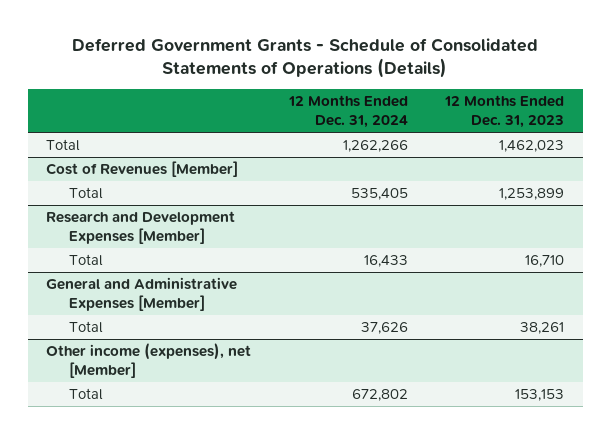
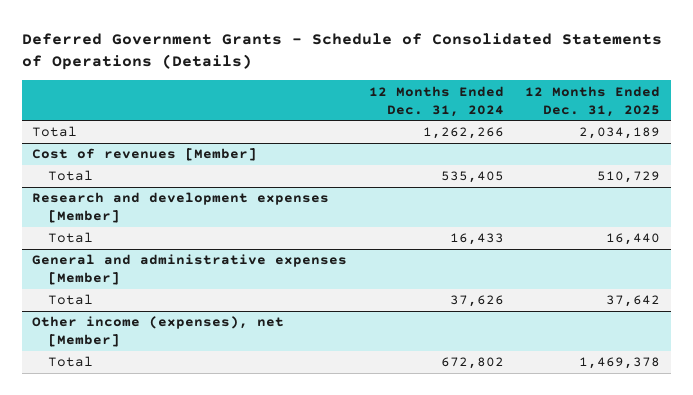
[444,95,565,129] 12 Months Ended Dec. 31, 2023 -> none
none -> [525,85,661,117] 12 Months Ended Dec. 31, 2025
[46,160,239,177] Cost of Revenues [Member] -> [32,148,258,162] Cost of revenues [Member]
[46,210,236,245] Research and Development Expenses [Member] -> [32,192,330,224] Research and development expenses [Member]
[46,276,238,312] General and Administrative Expenses [Member] -> [32,254,348,286] General and administrative expenses [Member]

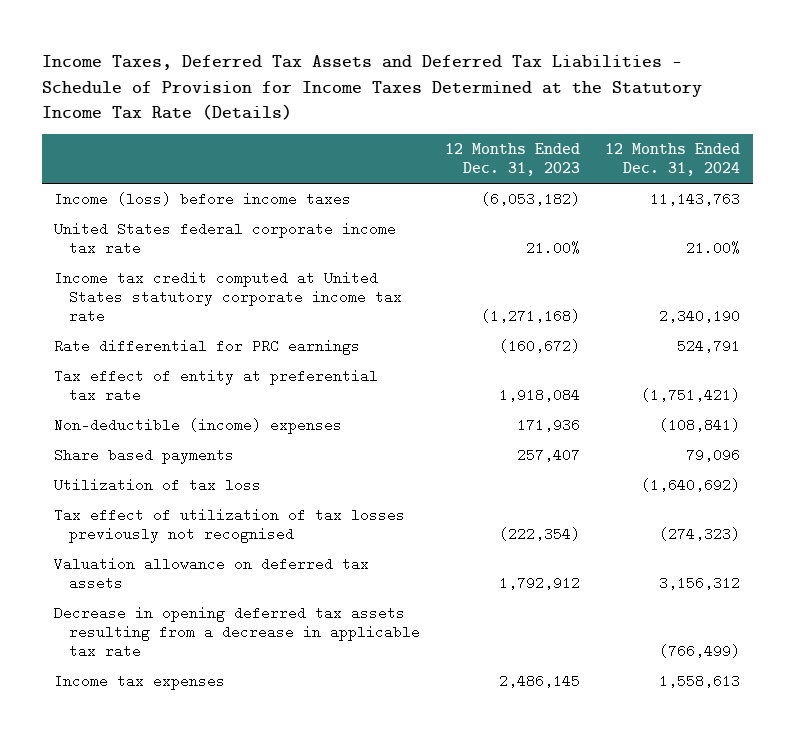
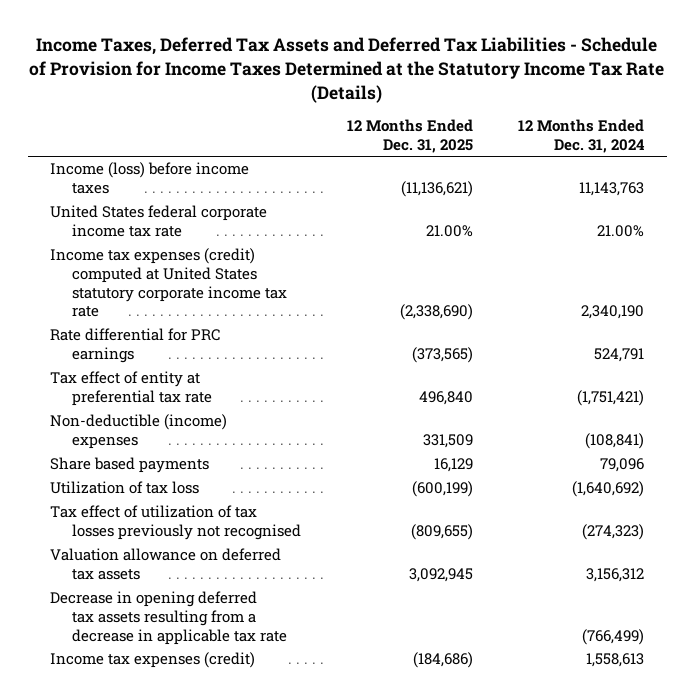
[445,143,581,177] 12 Months Ended Dec. 31, 2023 -> none
none -> [346,119,473,153] 12 Months Ended Dec. 31, 2025
[54,270,403,323] Income tax credit computed at United States statutory corporate income tax rate -> [50,248,288,318] Income tax expenses (credit) computed at United States statutory corporate income tax rate
[54,673,226,690] Income tax expenses -> [50,652,256,669] Income tax expenses (credit)

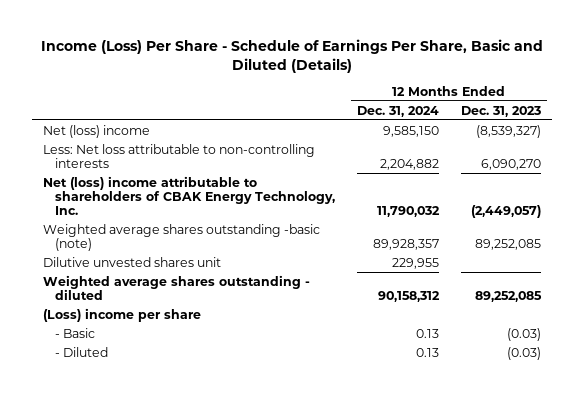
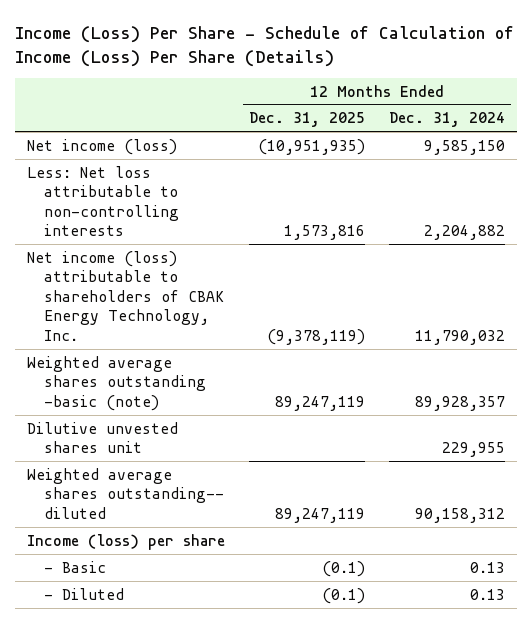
[40,38,543,73] Income (Loss) Per Share - Schedule of Earnings Per Share, Basic and Diluted (Details) -> [15,26,515,67] Income (Loss) Per Share - Schedule of Calculation of Income (Loss) Per Share (Details)
[461,105,542,117] Dec. 31, 2023 -> none
none -> [249,112,366,128] Dec. 31, 2025
[42,124,150,138] Net (loss) income -> [27,138,178,155] Net income (loss)
[42,175,335,216] Net (loss) income attributable to shareholders of CBAK Energy Technology, Inc. -> [27,250,225,341] Net income (loss) attributable to shareholders of CBAK Energy Technology, Inc.
[42,274,310,300] Weighted average shares outstanding - diluted -> [27,467,225,519] Weighted average shares outstanding-- diluted
[42,307,201,322] (Loss) income per share -> [27,533,226,550] Income (loss) per share

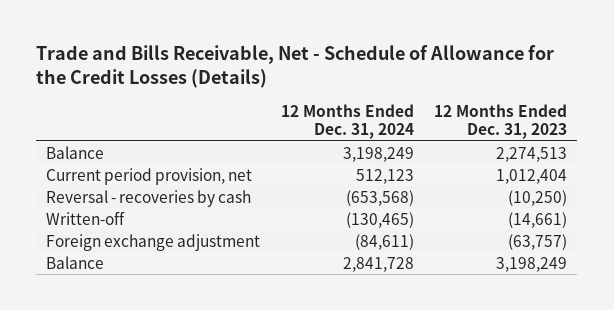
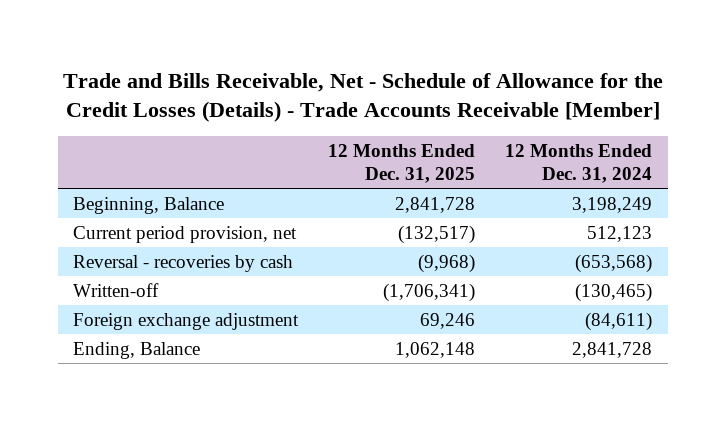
[36,45,555,89] Trade and Bills Receivable, Net - Schedule of Allowance for the Credit Losses (Details) -> [62,72,663,123] Trade and Bills Receivable, Net - Schedule of Allowance for the Credit Losses (Details) - Trade Accounts Receivable [Member]
[434,103,568,140] 12 Months Ended Dec. 31, 2023 -> none
none -> [328,143,476,183] 12 Months Ended Dec. 31, 2025
[46,145,105,159] Balance -> [73,196,225,214] Beginning, Balance
[46,255,105,269] Balance -> [73,341,201,359] Ending, Balance

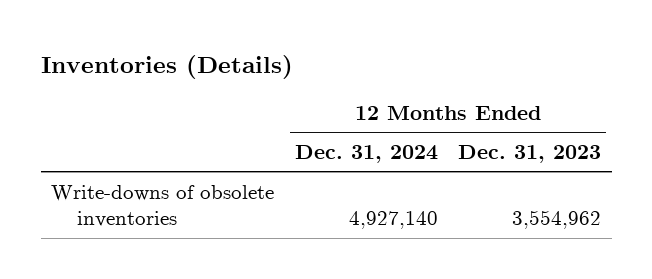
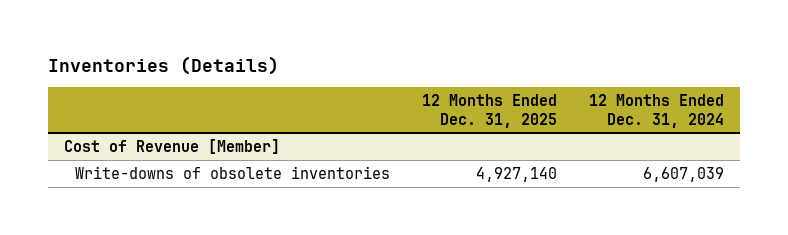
[458,144,602,163] Dec. 31, 2023 -> none
none -> [422,93,558,128] 12 Months Ended Dec. 31, 2025
none -> [64,138,281,154] Cost of Revenue [Member]
[348,211,438,230] 4,927,140 -> [642,166,724,182] 6,607,039

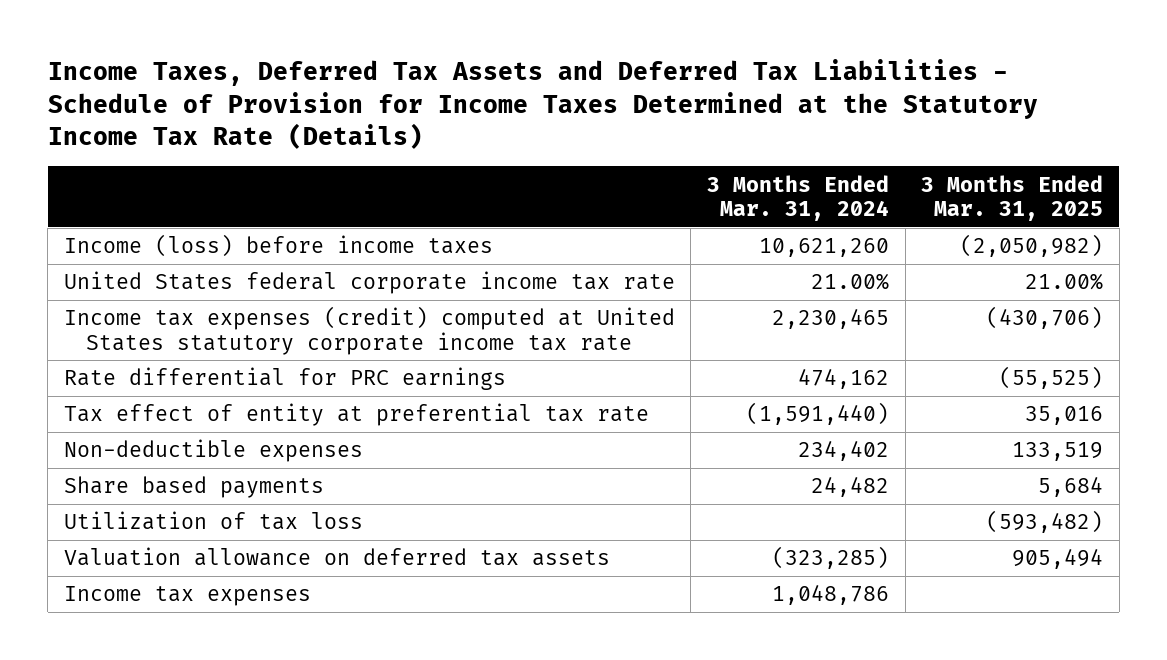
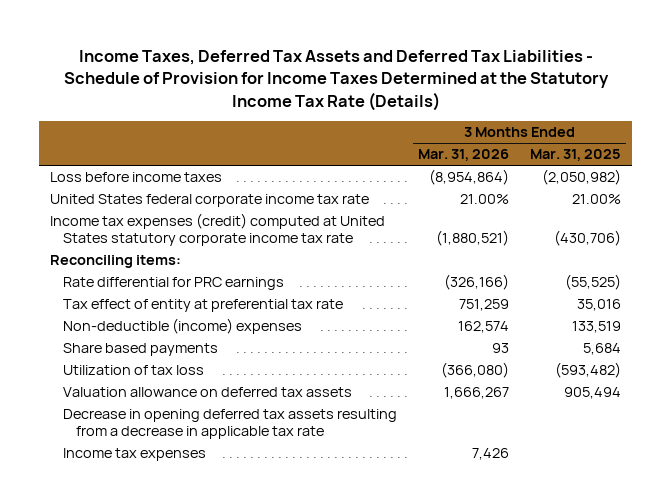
[707,174,890,222] 3 Months Ended Mar. 31, 2024 -> none
none -> [418,149,510,162] Mar. 31, 2026
[63,234,493,258] Income (loss) before income taxes -> [49,172,222,183] Loss before income taxes
none -> [49,255,181,269] Reconciling items:
[63,439,363,463] Non-deductible expenses -> [63,318,303,335] Non-deductible (income) expenses
none -> [63,409,398,440] Decrease in opening deferred tax assets resulting from a decrease in applicable tax rate

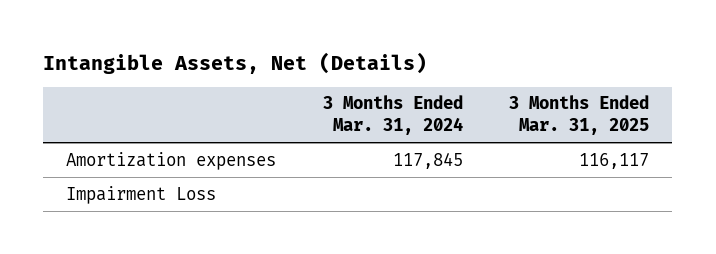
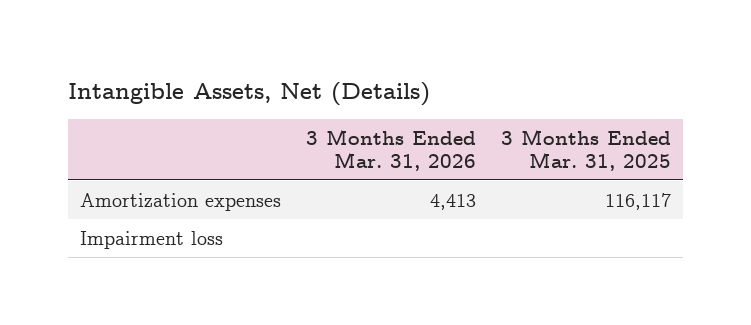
[322,95,463,136] 3 Months Ended Mar. 31, 2024 -> none
none -> [305,128,476,171] 3 Months Ended Mar. 31, 2026
[66,185,217,204] Impairment Loss -> [79,231,223,250] Impairment loss

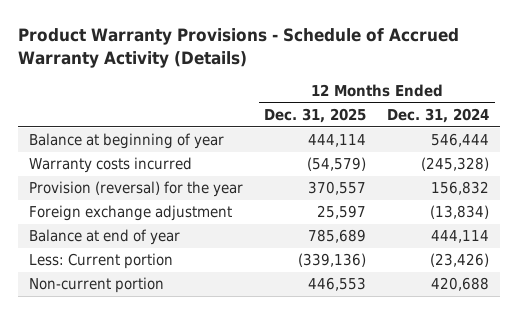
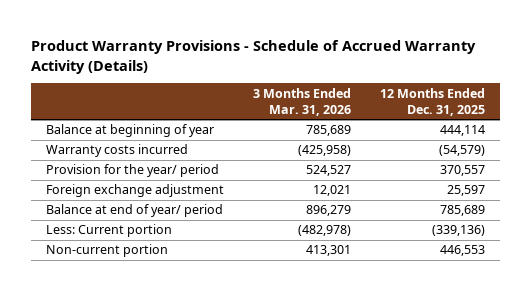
[387,108,490,124] Dec. 31, 2024 -> none
none -> [252,87,351,116] 3 Months Ended Mar. 31, 2026
[28,181,243,198] Provision (reversal) for the year -> [45,164,219,178] Provision for the year/ period
[28,229,180,246] Balance at end of year -> [45,204,223,218] Balance at end of year/ period

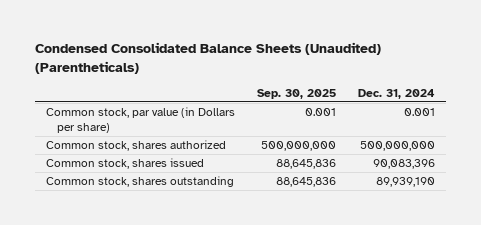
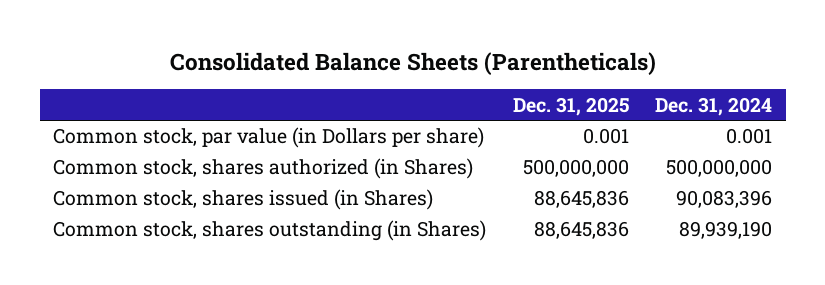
[34,42,381,75] Condensed Consolidated Balance Sheets (Unaudited) (Parentheticals) -> [169,51,656,75] Consolidated Balance Sheets (Parentheticals)
[257,89,337,100] Sep. 30, 2025 -> none
none -> [512,96,629,116] Dec. 31, 2025
[45,139,226,151] Common stock, shares authorized -> [52,158,473,180] Common stock, shares authorized (in Shares)
[45,157,204,169] Common stock, shares issued -> [52,189,433,211] Common stock, shares issued (in Shares)
[45,175,234,187] Common stock, shares outstanding -> [52,220,486,242] Common stock, shares outstanding (in Shares)

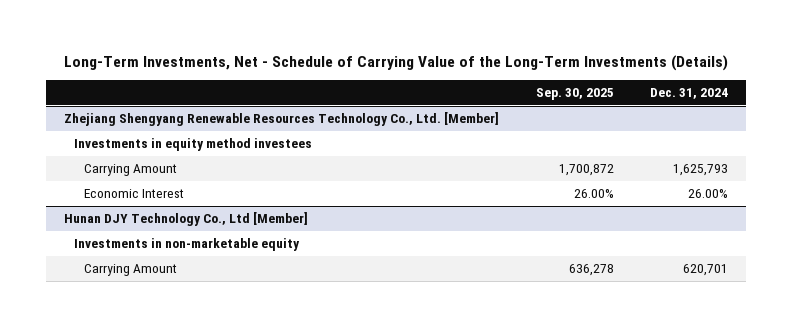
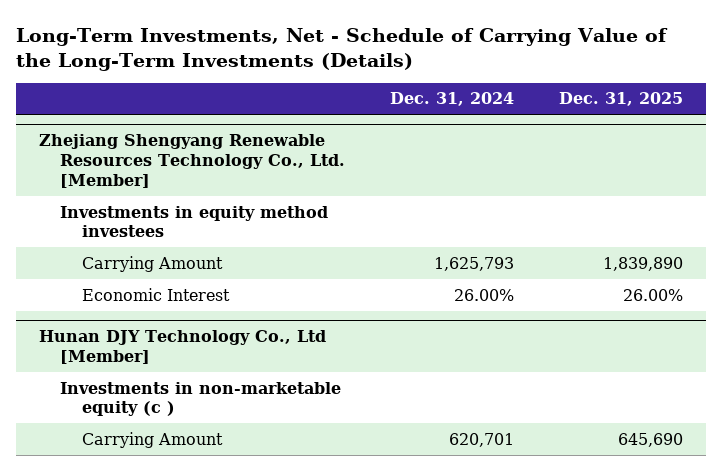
[535,88,614,101] Sep. 30, 2025 -> none
none -> [559,92,684,107] Dec. 31, 2025
[73,238,300,252] Investments in non-marketable equity -> [60,381,342,417] Investments in non-marketable equity (c )

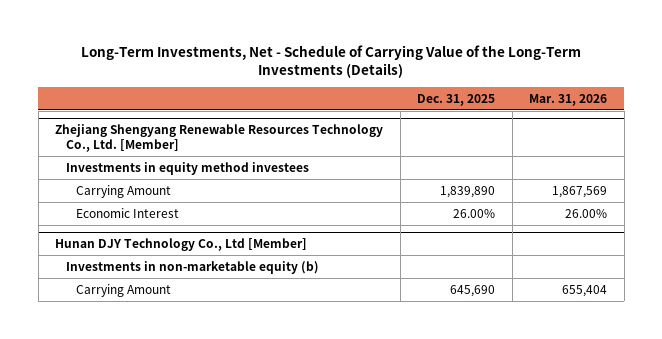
[390,92,515,107] Dec. 31, 2024 -> none
none -> [529,93,608,106] Mar. 31, 2026
[60,381,342,417] Investments in non-marketable equity (c ) -> [65,260,319,274] Investments in non-marketable equity (b)

